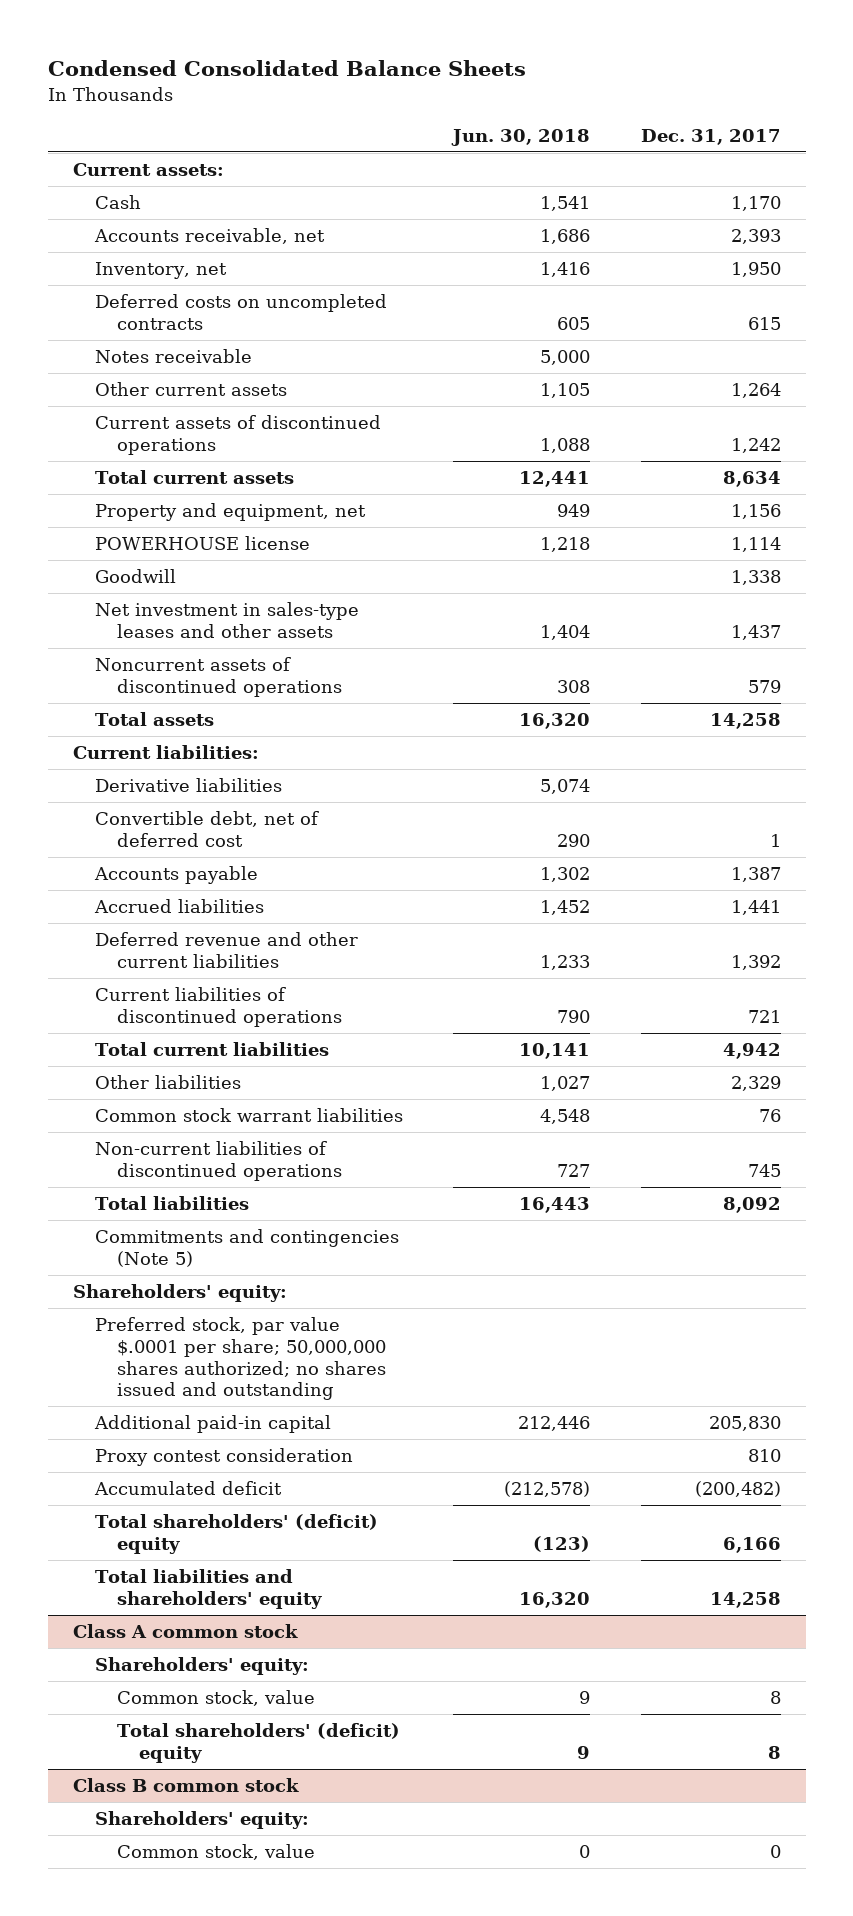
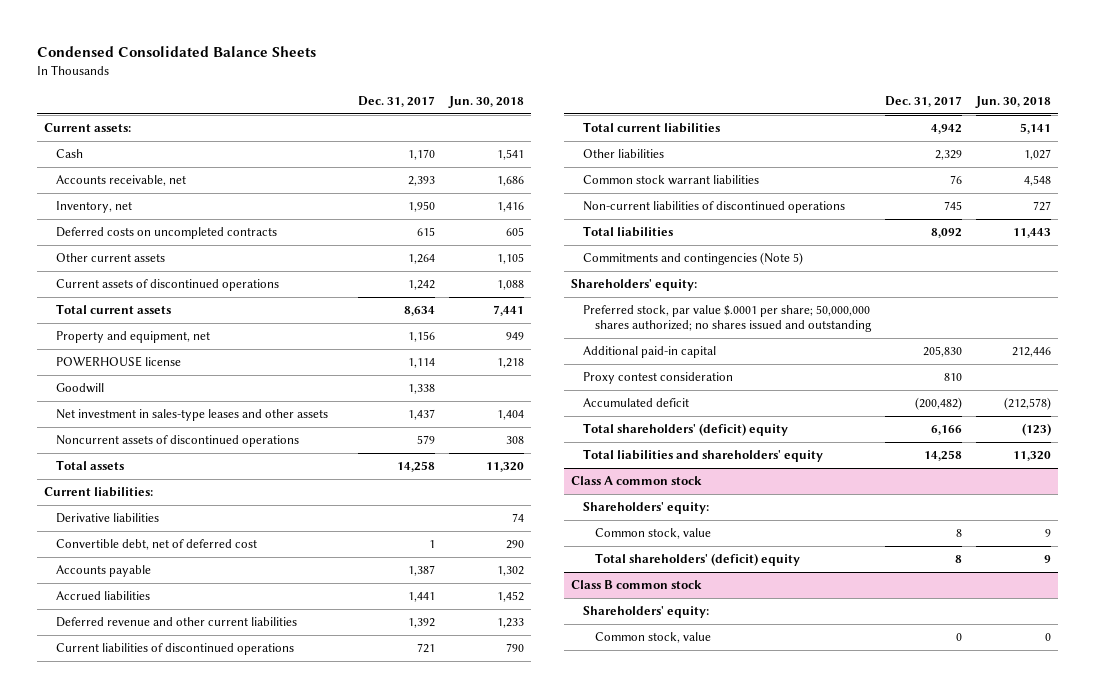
[94,349,252,364] Notes receivable -> none
[519,471,591,488] 12,441 -> [493,305,525,317] 7,441
[519,713,591,730] 16,320 -> [486,462,525,473] 11,320
[540,779,591,795] 5,074 -> [512,513,525,523] 74
[519,1043,591,1060] 10,141 -> [1020,123,1052,135] 5,141
[519,1197,591,1214] 16,443 -> [1013,228,1052,239] 11,443
[519,1591,591,1608] 16,320 -> [1013,451,1052,462] 11,320

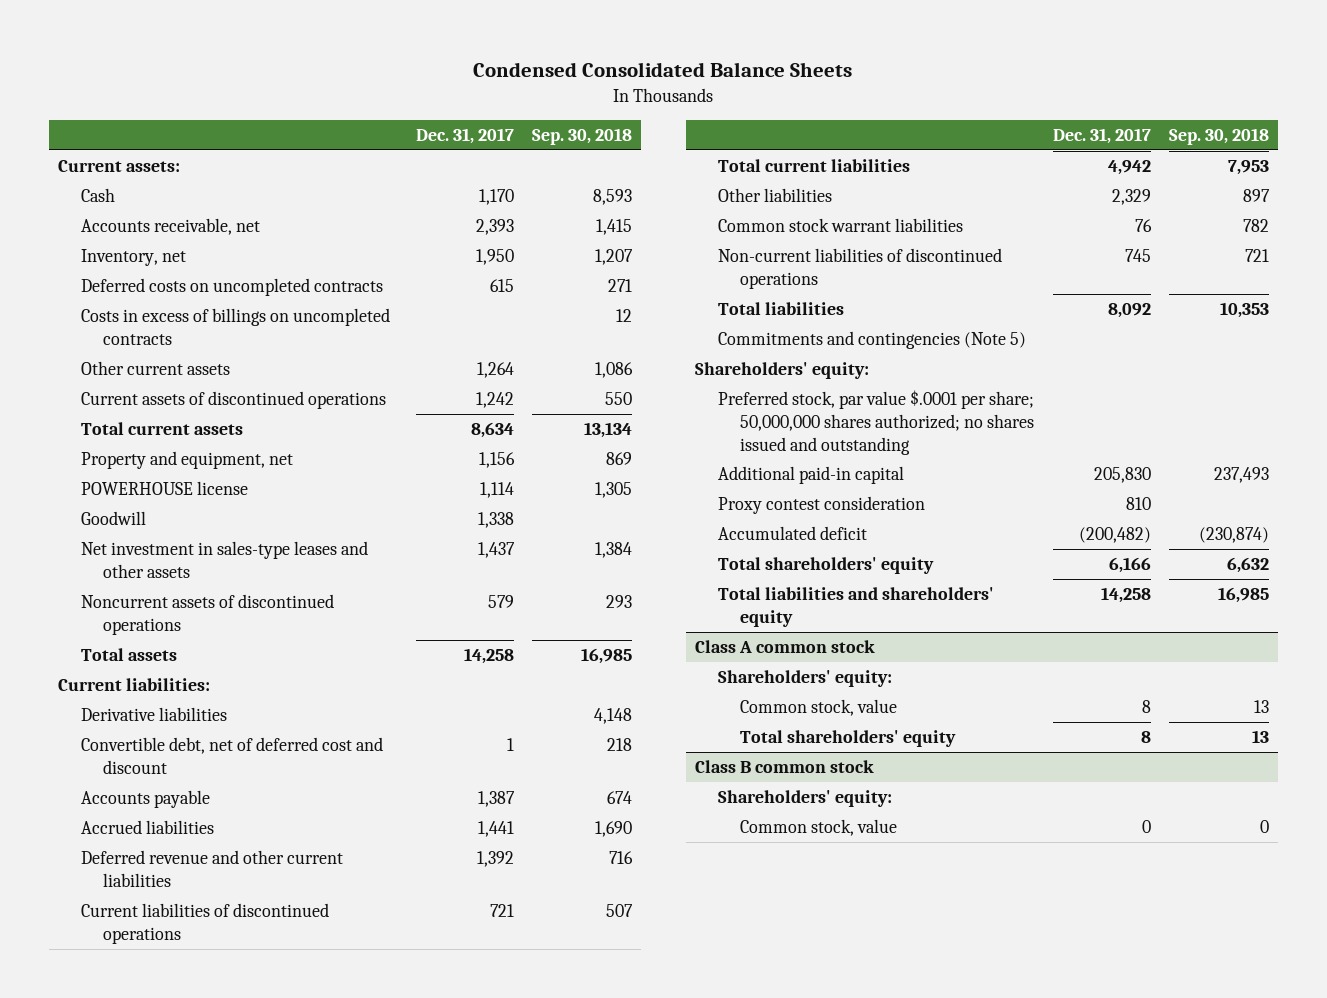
[448,96,525,109] Jun. 30, 2018 -> none
none -> [531,128,632,146] Sep. 30, 2018
none -> [80,308,390,345] Costs in excess of billings on uncompleted contracts
[56,539,258,551] Convertible debt, net of deferred cost -> [80,737,383,774] Convertible debt, net of deferred cost and discount
[583,423,789,437] Total shareholders' (deficit) equity -> [717,557,934,575] Total shareholders' equity
[595,553,801,567] Total shareholders' (deficit) equity -> [740,730,957,748] Total shareholders' equity

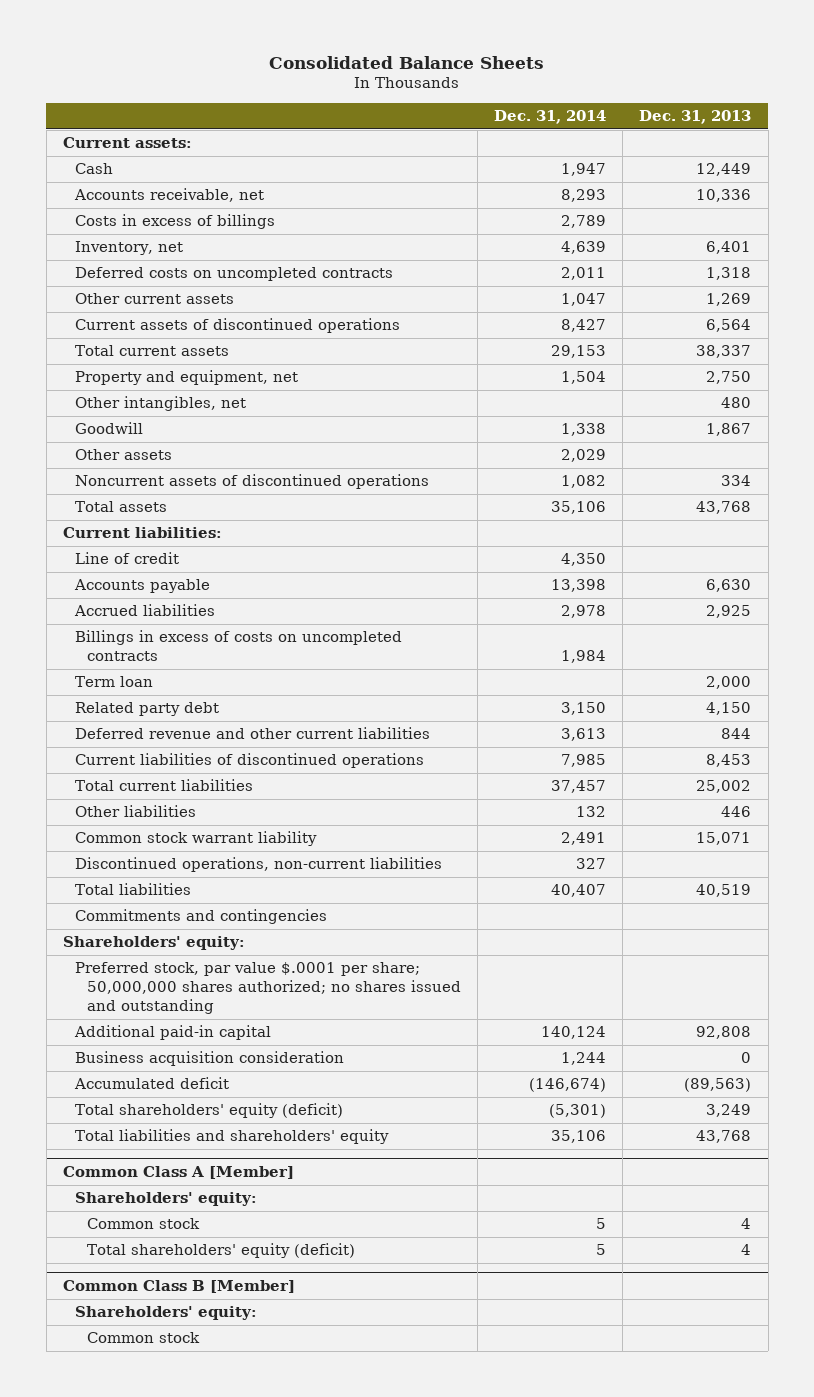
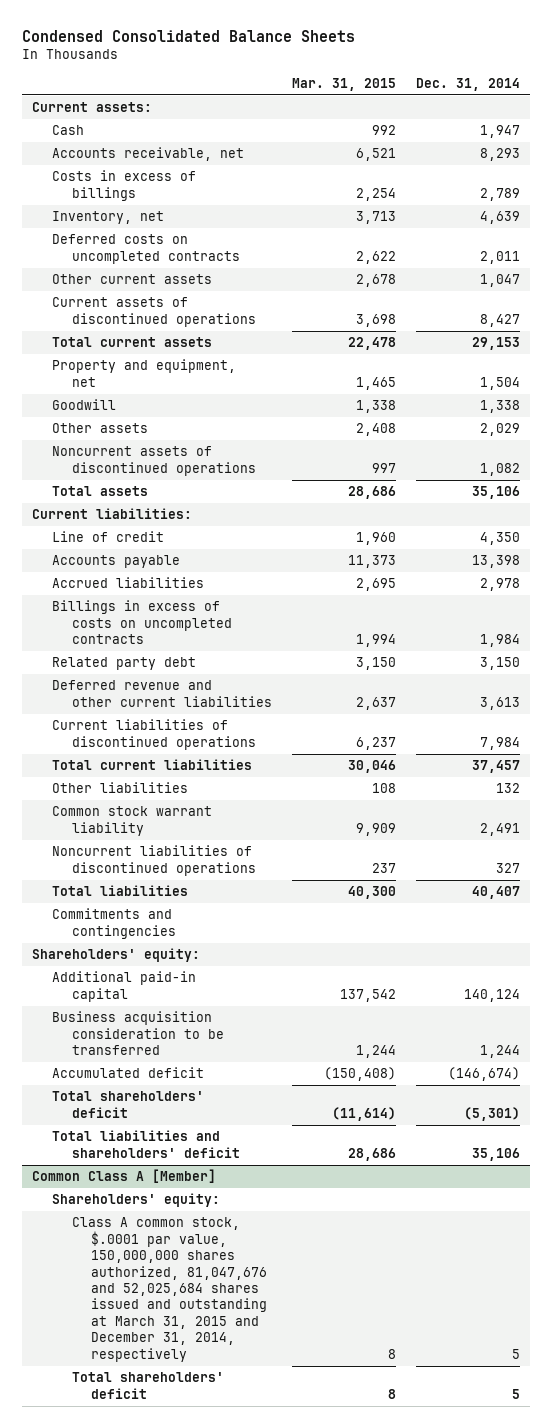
[269,55,545,69] Consolidated Balance Sheets -> [21,29,355,42] Condensed Consolidated Balance Sheets
[639,109,752,124] Dec. 31, 2013 -> none
none -> [291,77,396,91] Mar. 31, 2015
[74,396,246,412] Other intangibles, net -> none
[74,676,153,688] Term loan -> none
[561,754,607,768] 7,985 -> [479,736,520,750] 7,984
[74,857,442,873] Discontinued operations, non-current liabilities -> [51,845,256,876] Noncurrent liabilities of discontinued operations
[74,962,462,1014] Preferred stock, par value $.0001 per share; 50,000,000 shares authorized; no shares issued and outstanding -> none
[74,1051,344,1067] Business acquisition consideration -> [51,1011,224,1056] Business acquisition consideration to be transferred
[74,1103,343,1119] Total shareholders' equity (deficit) -> [51,1091,204,1118] Total shareholders' deficit
[74,1129,389,1145] Total liabilities and shareholders' equity -> [51,1130,240,1158] Total liabilities and shareholders' deficit
[62,1279,295,1293] Common Class B [Member] -> none
[74,1306,257,1321] Shareholders' equity: -> none
[87,1332,201,1344] Common stock -> none
[87,1218,201,1230] Common stock -> [71,1217,268,1362] Class A common stock, $.0001 par value, 150,000,000 shares authorized, 81,047,676 and 52,025,684 shares issued and outstanding at March 31, 2015 and December 31, 2014, respectively
[87,1243,356,1259] Total shareholders' equity (deficit) -> [71,1372,224,1399] Total shareholders' deficit

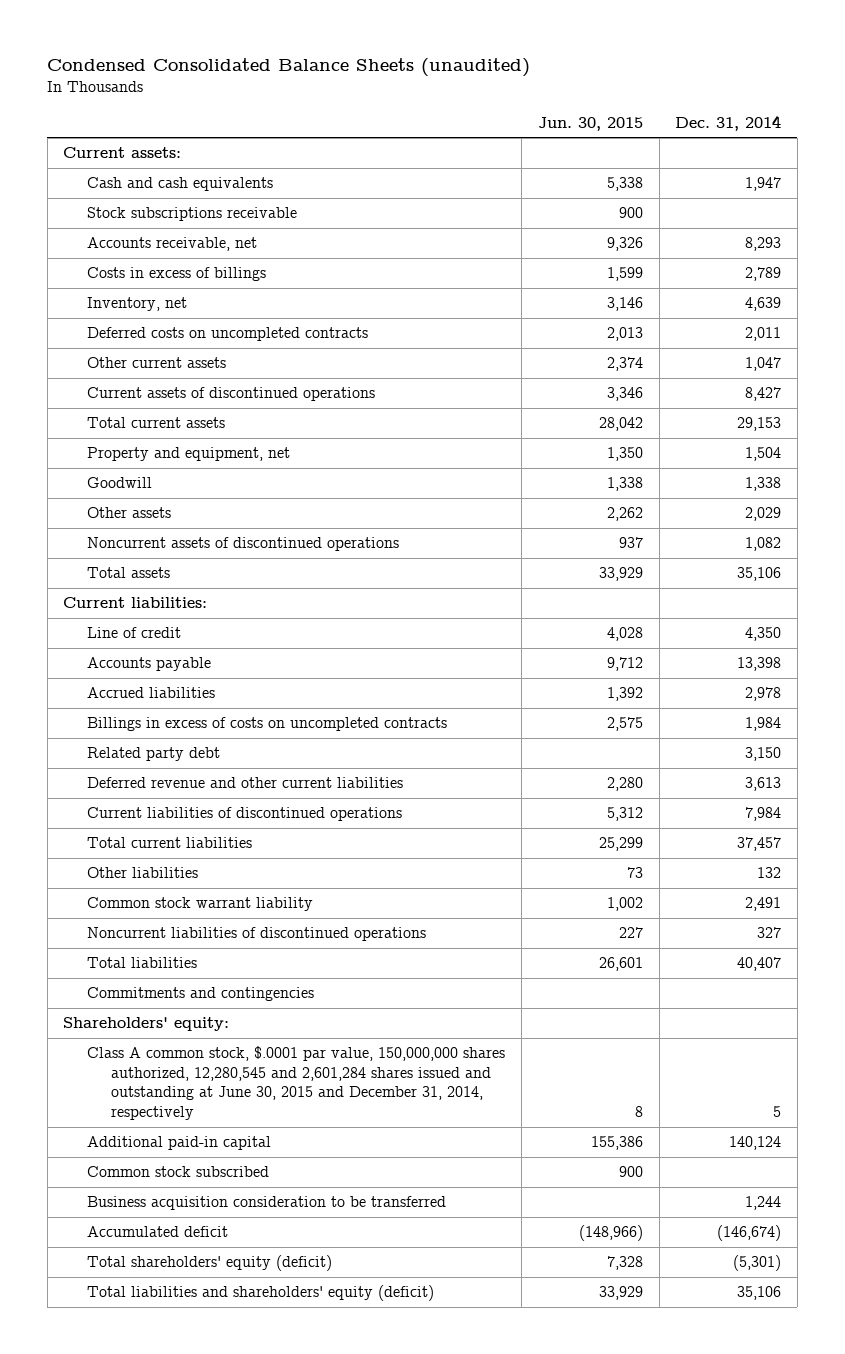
[21,29,355,42] Condensed Consolidated Balance Sheets -> [47,58,531,78] Condensed Consolidated Balance Sheets (unaudited)
[291,77,396,91] Mar. 31, 2015 -> none
none -> [537,116,643,131] Jun. 30, 2015
[51,125,84,136] Cash -> [87,177,274,192] Cash and cash equivalents
none -> [87,207,298,222] Stock subscriptions receivable
none -> [87,1046,506,1120] Class A common stock, $.0001 par value, 150,000,000 shares authorized, 12,280,545 and 2,601,284 shares issued and outstanding at June 30, 2015 and December 31, 2014, respectively
none -> [87,1166,270,1178] Common stock subscribed
[31,1169,216,1184] Common Class A [Member] -> none
[51,1193,220,1208] Shareholders' equity: -> none
[71,1217,268,1362] Class A common stock, $.0001 par value, 150,000,000 shares authorized, 81,047,676 and 52,025,684 shares issued and outstanding at March 31, 2015 and December 31, 2014, respectively -> none
[71,1372,224,1399] Total shareholders' deficit -> none
[51,1091,204,1118] Total shareholders' deficit -> [87,1255,333,1272] Total shareholders' equity (deficit)
[51,1130,240,1158] Total liabilities and shareholders' deficit -> [87,1285,435,1302] Total liabilities and shareholders' equity (deficit)

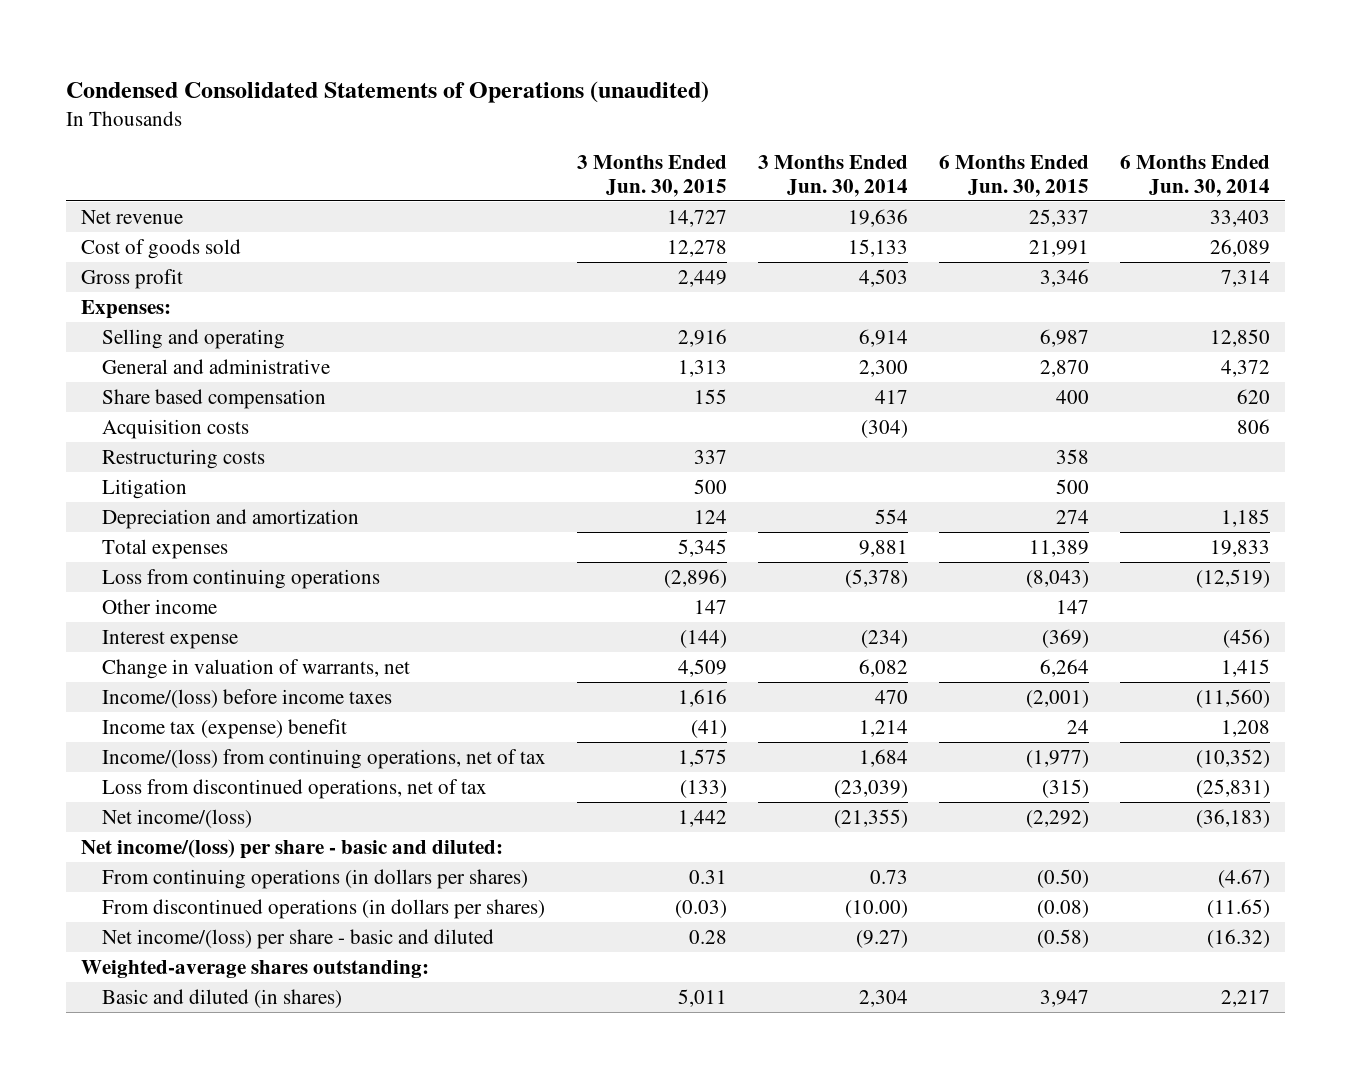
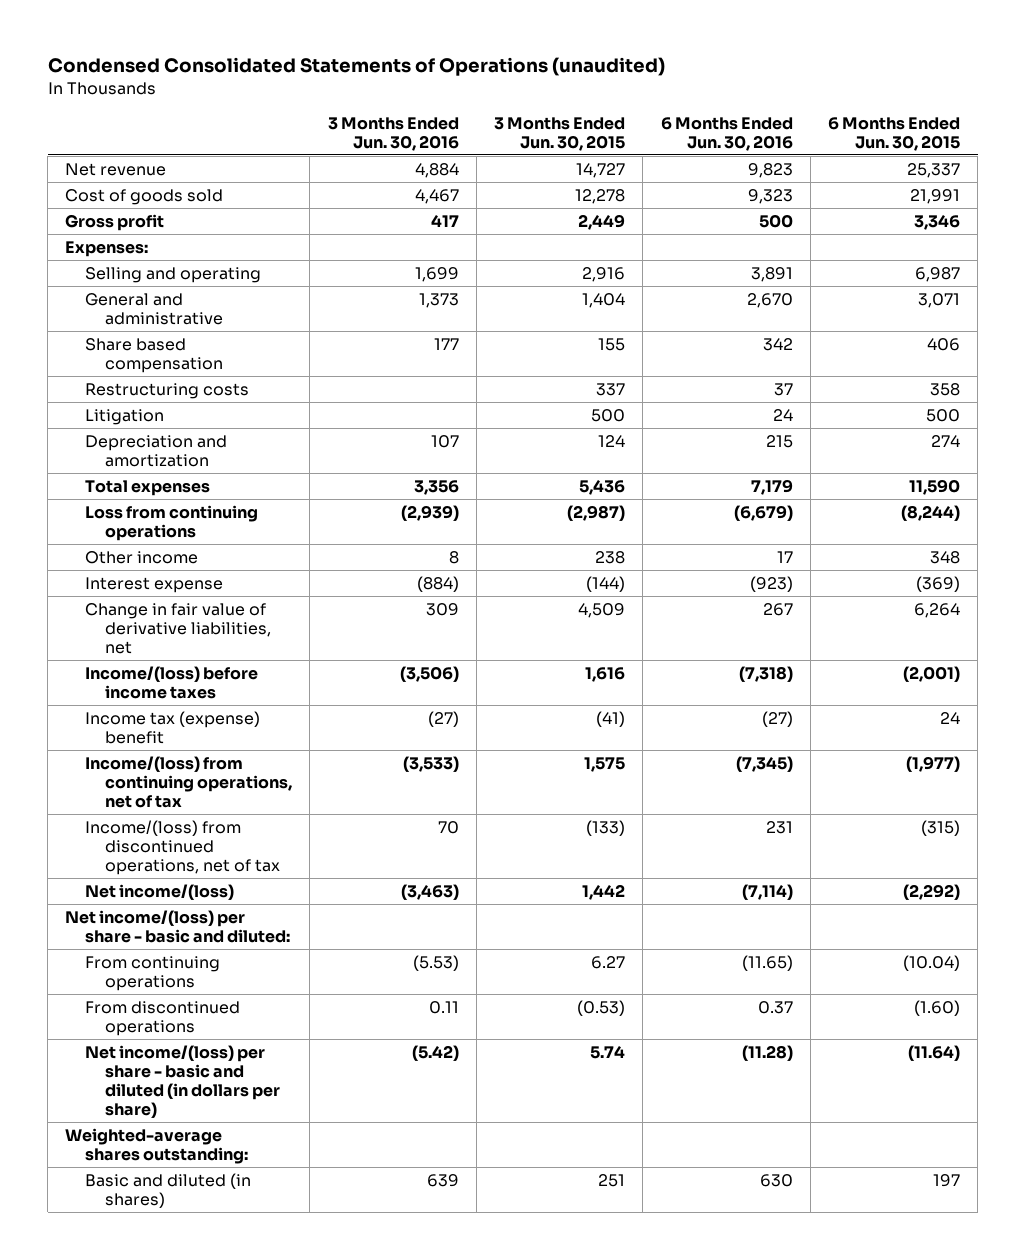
[757,154,908,197] 3 Months Ended Jun. 30, 2014 -> none
[1119,154,1270,197] 6 Months Ended Jun. 30, 2014 -> none
none -> [327,116,459,151] 3 Months Ended Jun. 30, 2016
none -> [660,116,793,151] 6 Months Ended Jun. 30, 2016
[101,418,249,439] Acquisition costs -> none
[677,359,727,377] 1,313 -> [582,292,626,308] 1,404
[1039,359,1089,377] 2,870 -> [918,292,961,308] 3,071
[1055,389,1089,404] 400 -> [927,337,961,351] 406
[677,538,727,557] 5,345 -> [579,478,626,495] 5,436
[1028,539,1089,557] 11,389 -> [909,478,961,495] 11,590
[663,568,727,588] (2,896) -> [567,504,626,521] (2,987)
[1025,569,1089,588] (8,043) -> [901,504,961,521] (8,244)
[693,599,727,614] 147 -> [595,550,626,564] 238
[1055,599,1089,614] 147 -> [930,550,961,564] 348
[101,658,410,679] Change in valuation of warrants, net -> [85,602,271,654] Change in fair value of derivative liabilities, net
[101,778,487,799] Loss from discontinued operations, net of tax -> [85,819,280,875] Income/(loss) from discontinued operations, net of tax
[101,868,528,889] From continuing operations (in dollars per shares) -> [85,955,221,991] From continuing operations
[688,869,727,884] 0.31 -> [591,955,626,969] 6.27
[1036,868,1089,888] (0.50) -> [903,954,961,971] (10.04)
[101,898,545,919] From discontinued operations (in dollars per shares) -> [85,1000,241,1036] From discontinued operations
[674,899,727,918] (0.03) -> [577,999,626,1016] (0.53)
[1036,899,1089,918] (0.08) -> [914,999,961,1016] (1.60)
[101,928,494,949] Net income/(loss) per share - basic and diluted -> [85,1044,280,1119] Net income/(loss) per share - basic and diluted (in dollars per share)
[688,929,727,944] 0.28 -> [590,1044,626,1059] 5.74
[1036,928,1089,948] (0.58) -> [908,1044,961,1061] (11.64)
[677,988,727,1007] 5,011 -> [598,1173,626,1187] 251
[1039,989,1089,1007] 3,947 -> [933,1173,961,1187] 197

